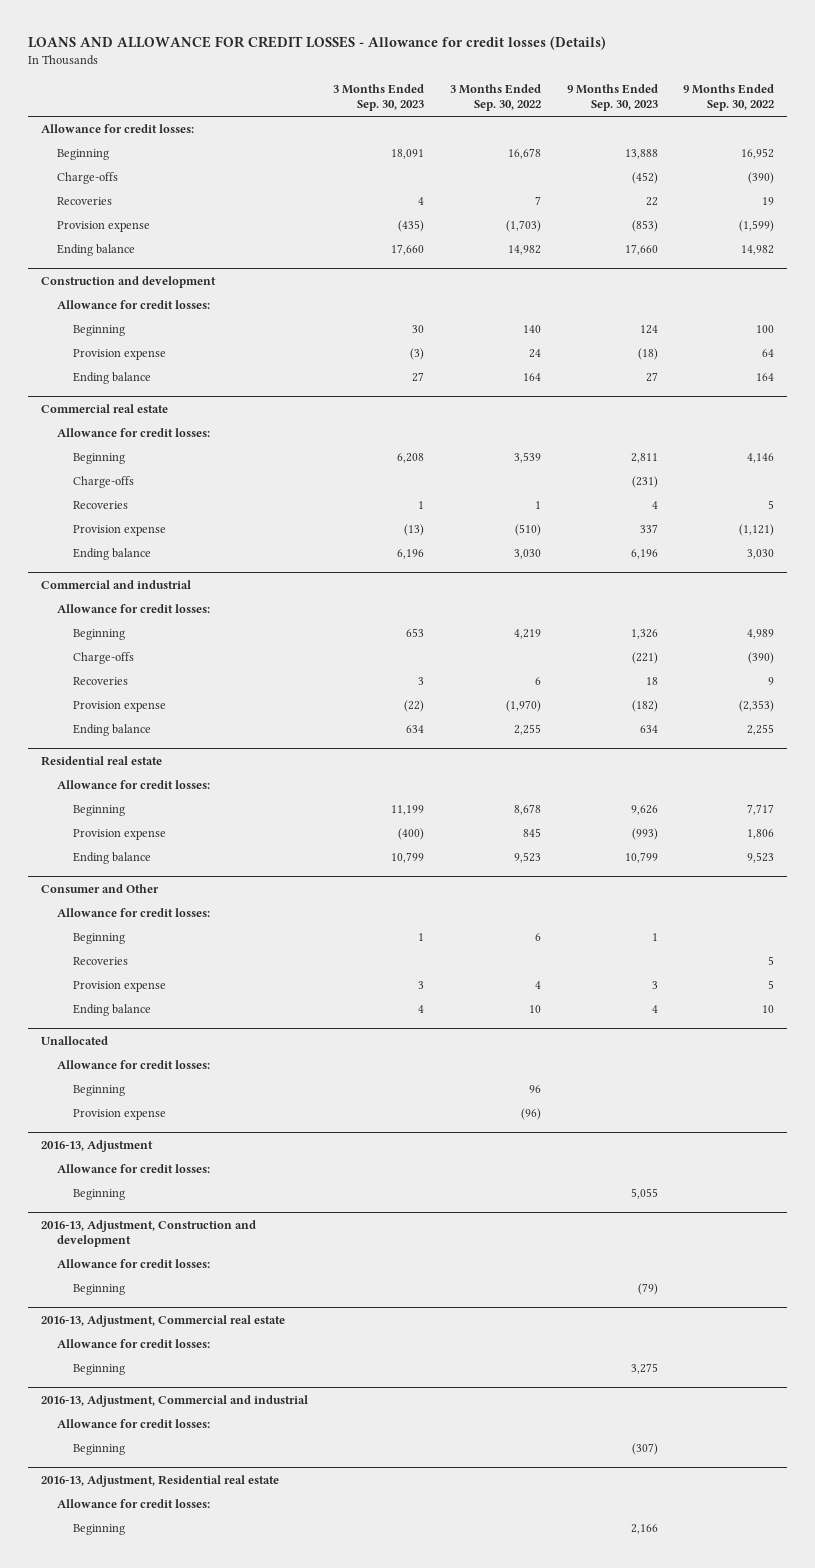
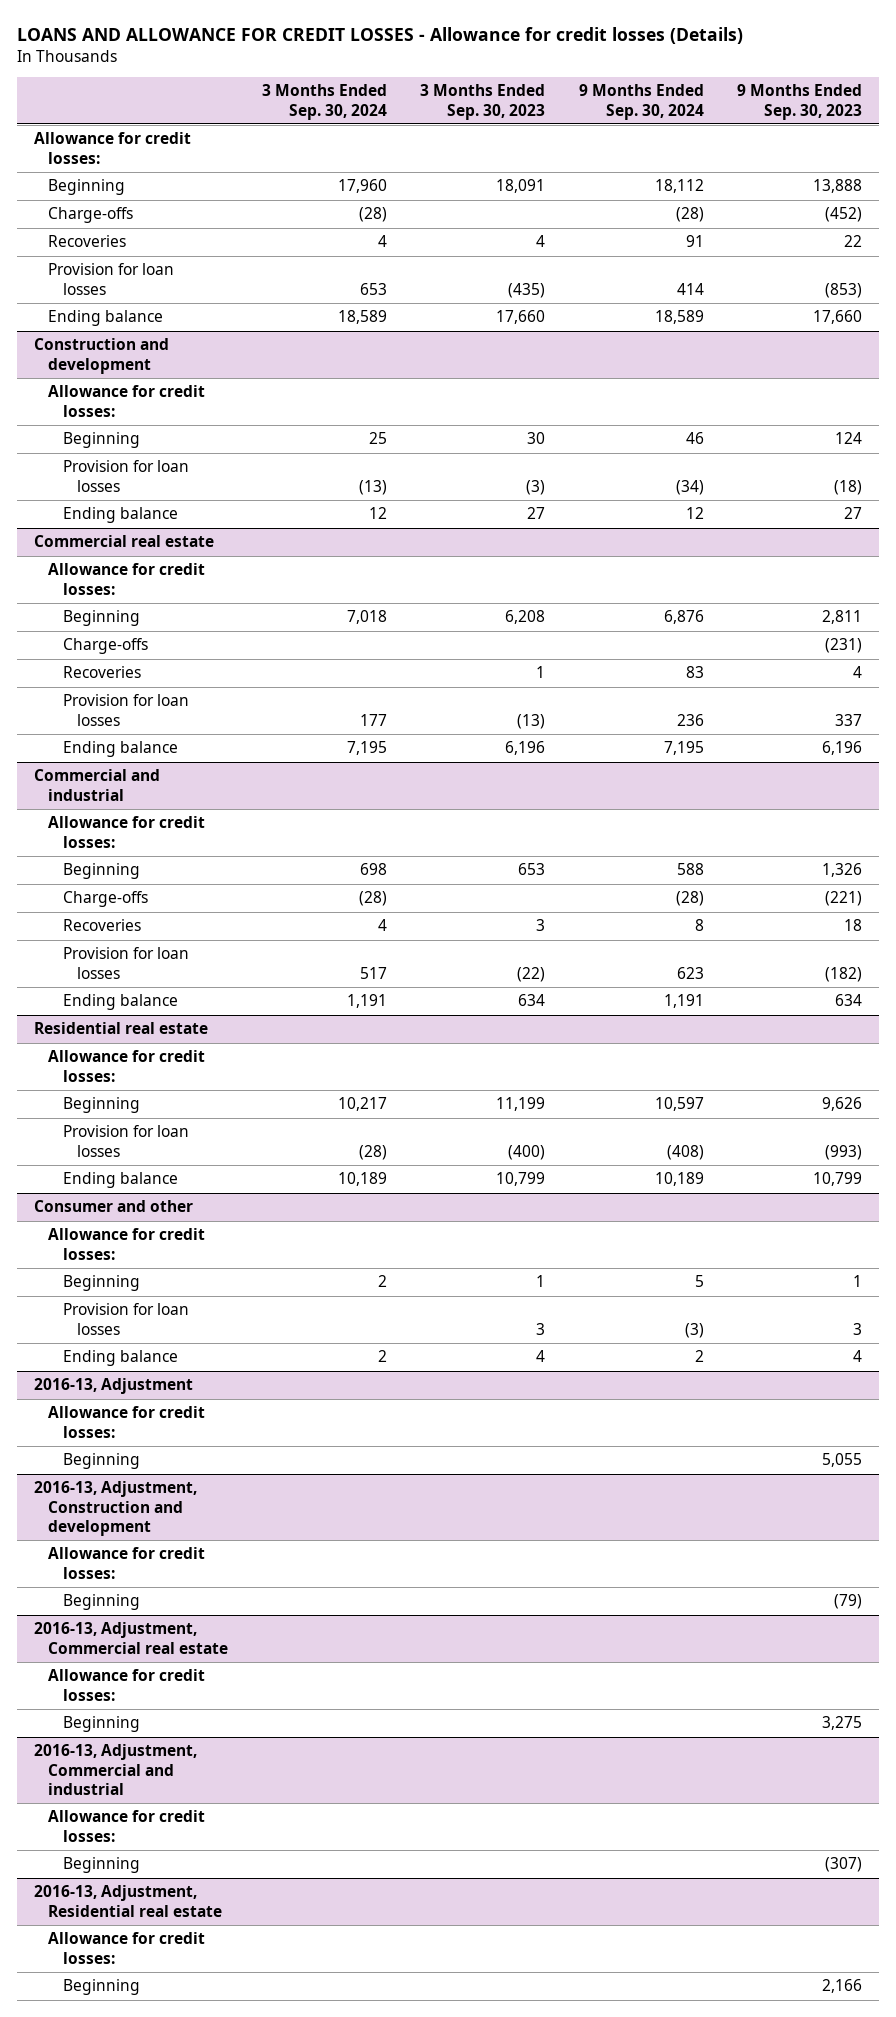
[449,84,541,112] 3 Months Ended Sep. 30, 2022 -> none
[683,84,775,112] 9 Months Ended Sep. 30, 2022 -> none
none -> [261,84,387,120] 3 Months Ended Sep. 30, 2024
none -> [578,84,704,120] 9 Months Ended Sep. 30, 2024
[56,221,150,233] Provision expense -> [48,263,175,295] Provision for loan losses
[72,349,166,361] Provision expense -> [62,460,189,492] Provision for loan losses
[72,525,166,537] Provision expense -> [62,694,189,726] Provision for loan losses
[72,701,166,713] Provision expense -> [62,947,189,979] Provision for loan losses
[72,829,166,841] Provision expense -> [62,1125,189,1157] Provision for loan losses
[40,883,159,893] Consumer and Other -> [33,1200,193,1213] Consumer and other
[72,957,128,966] Recoveries -> none
[72,981,166,993] Provision expense -> [62,1303,189,1335] Provision for loan losses
[40,1035,108,1045] Unallocated -> none
[56,1060,210,1070] Allowance for credit losses: -> none
[72,1085,125,1097] Beginning -> none
[72,1109,166,1121] Provision expense -> none

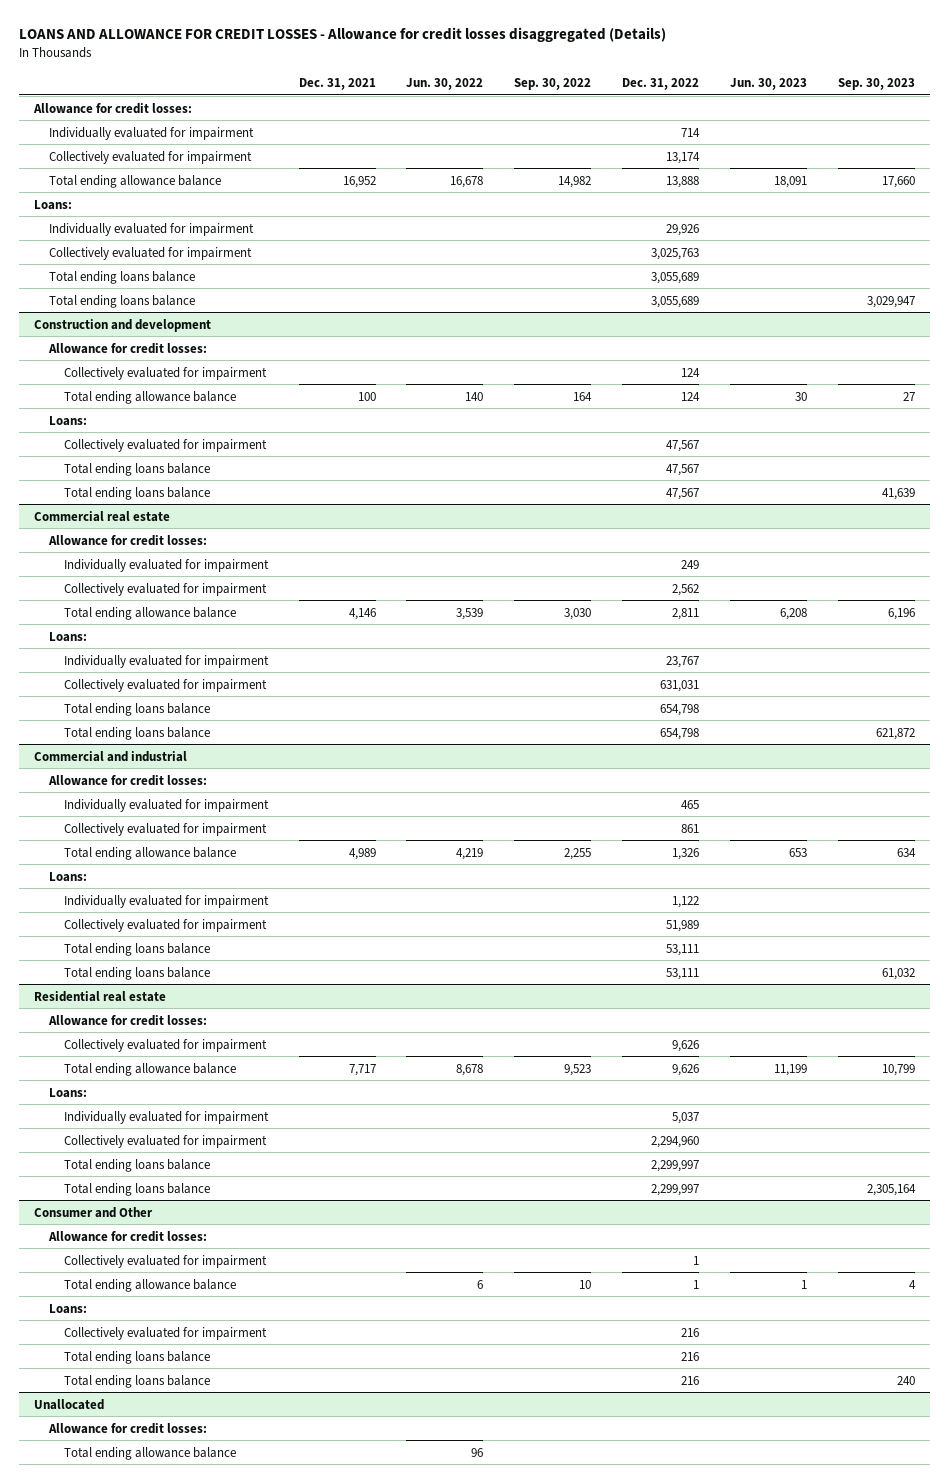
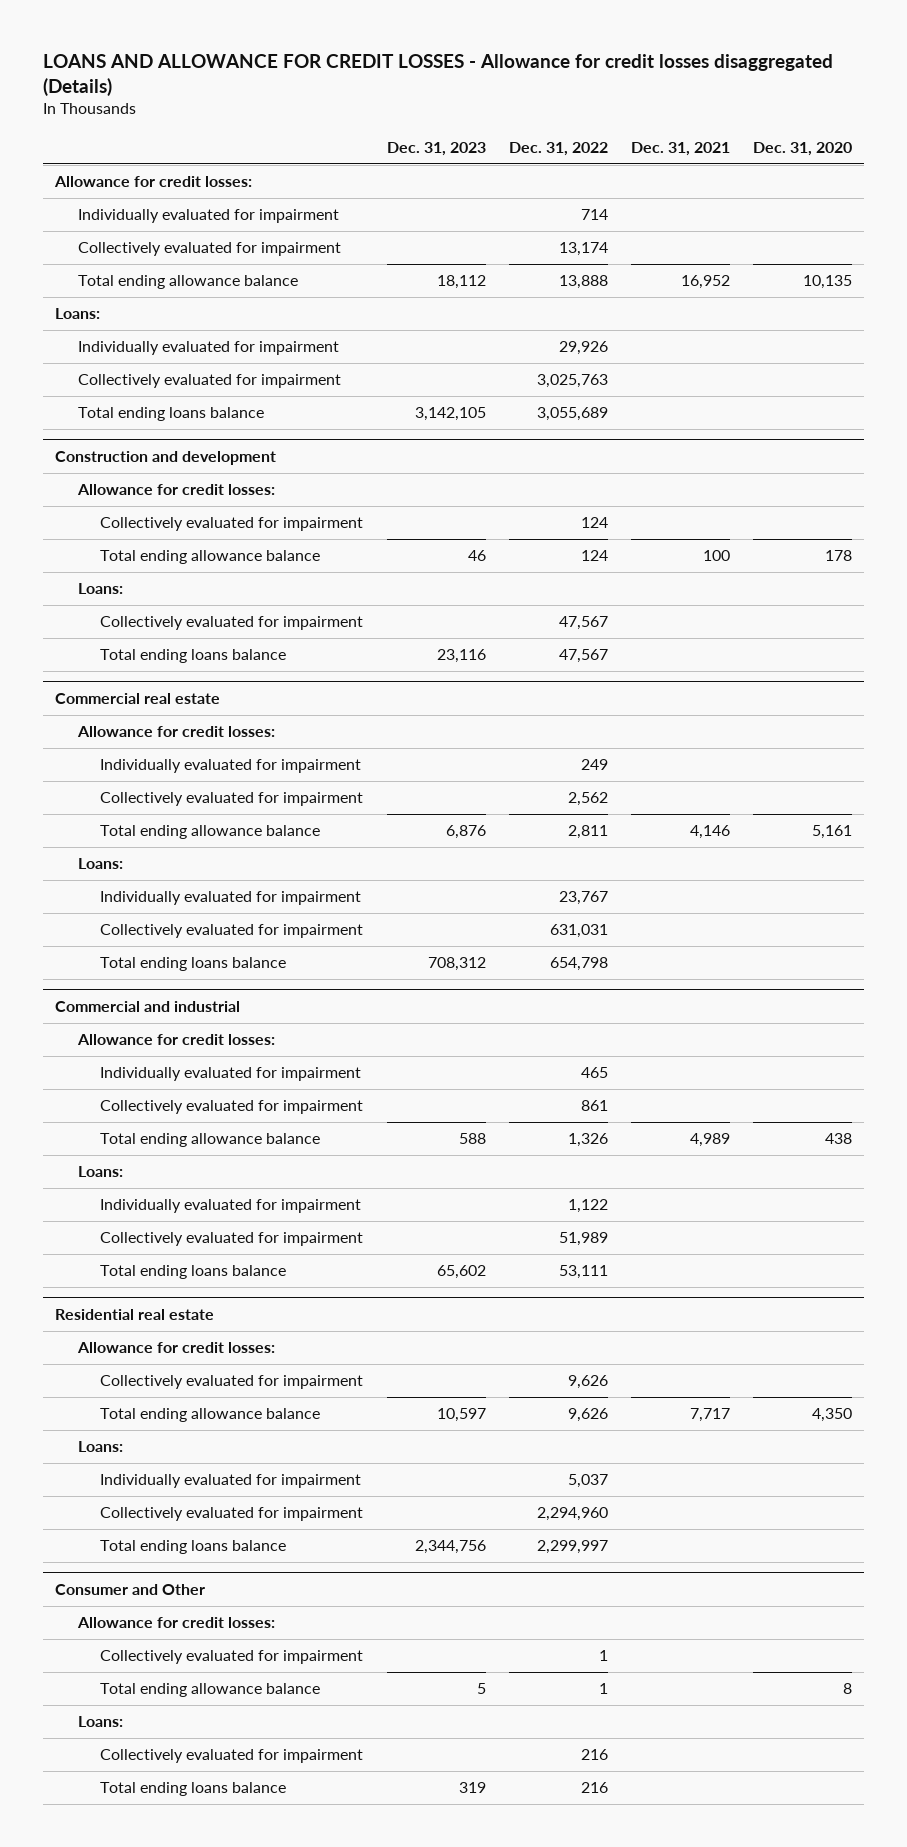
[406,77,484,90] Jun. 30, 2022 -> none
[514,77,592,90] Sep. 30, 2022 -> none
[729,77,807,90] Jun. 30, 2023 -> none
[837,77,915,90] Sep. 30, 2023 -> none
none -> [386,141,486,156] Dec. 31, 2023
none -> [753,141,853,156] Dec. 31, 2020
[49,294,196,308] Total ending loans balance -> none
[63,486,210,500] Total ending loans balance -> none
[63,726,210,740] Total ending loans balance -> none
[63,966,210,980] Total ending loans balance -> none
[63,1182,210,1196] Total ending loans balance -> none
[63,1374,210,1388] Total ending loans balance -> none
[34,1398,105,1410] Unallocated -> none
[48,1422,208,1434] Allowance for credit losses: -> none
[63,1446,236,1460] Total ending allowance balance -> none

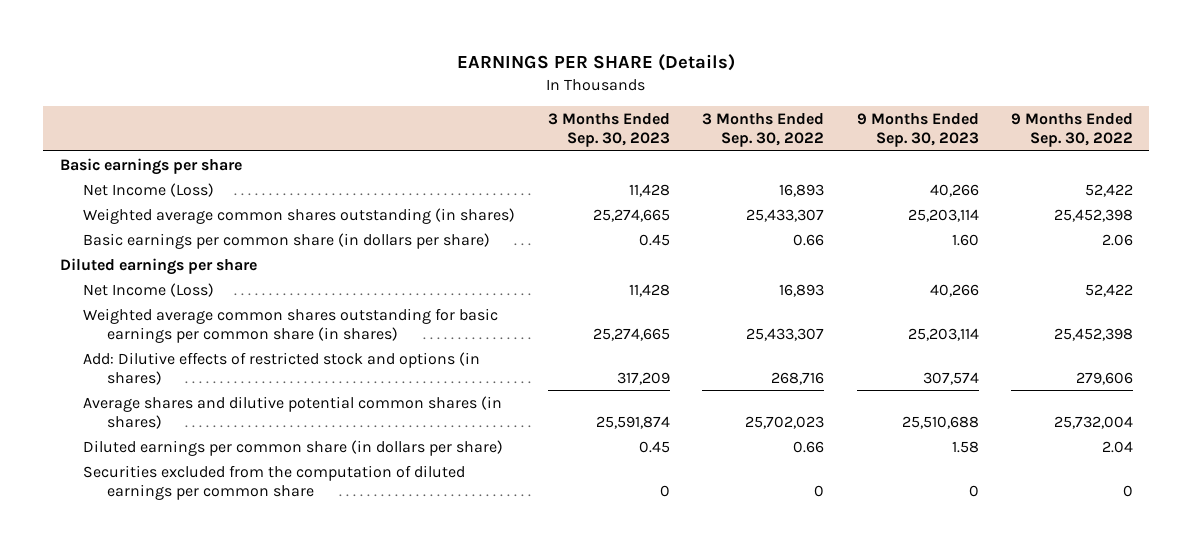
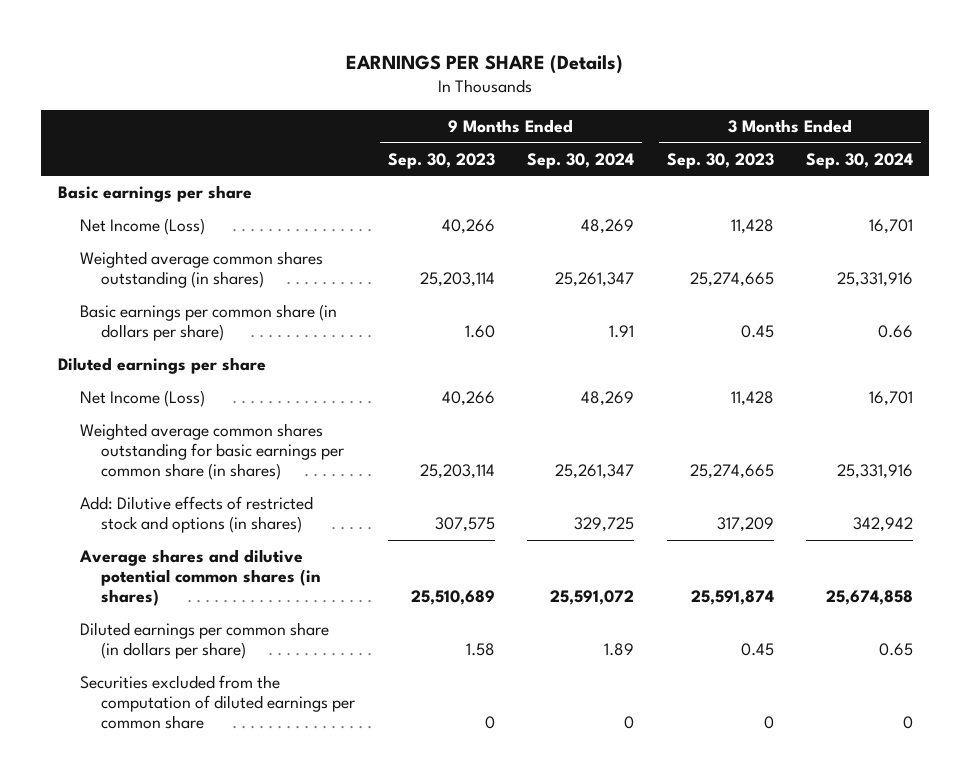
[702,112,825,148] 3 Months Ended Sep. 30, 2022 -> none
[1011,112,1134,148] 9 Months Ended Sep. 30, 2022 -> none
none -> [527,152,635,169] Sep. 30, 2024
none -> [806,152,914,169] Sep. 30, 2024
[922,371,979,385] 307,574 -> [434,517,495,533] 307,575
[901,415,979,429] 25,510,688 -> [410,590,495,606] 25,510,689

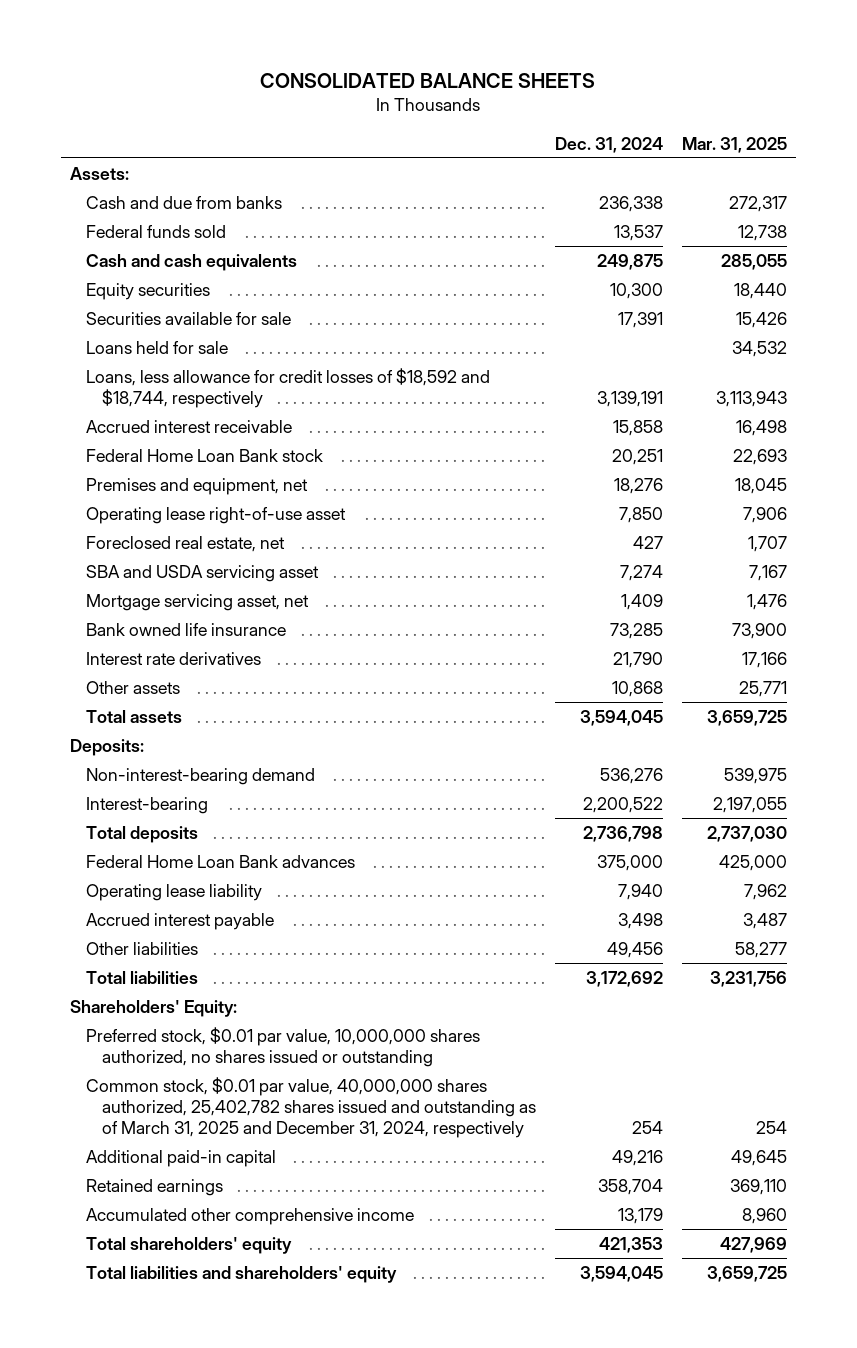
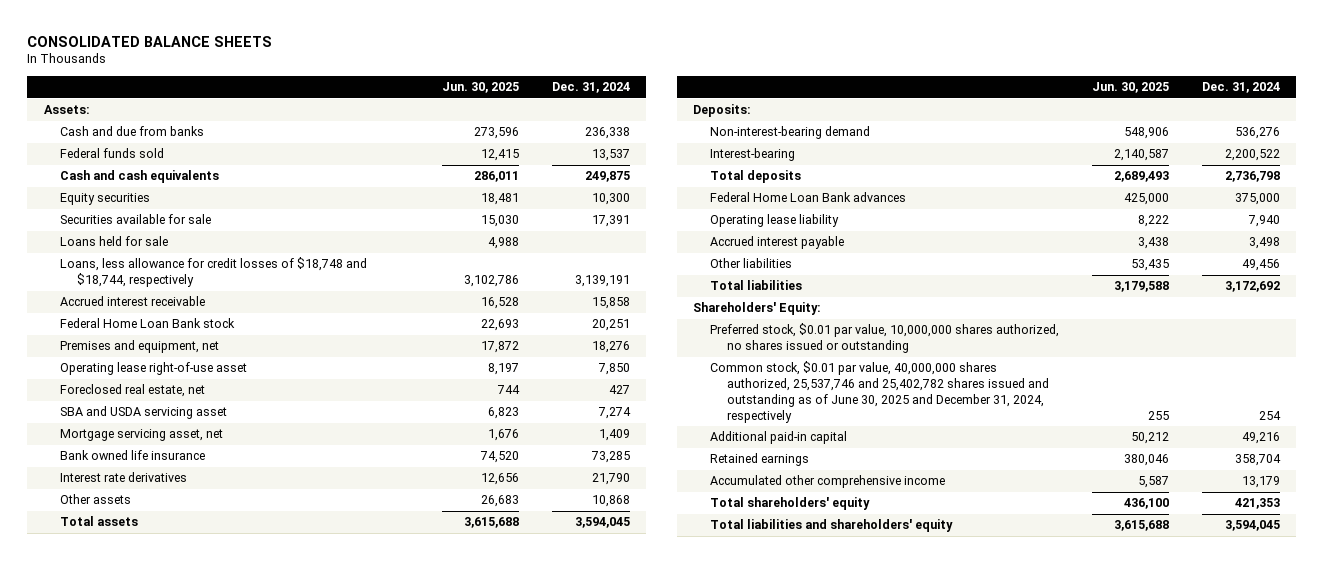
[681,136,787,153] Mar. 31, 2025 -> none
none -> [441,82,519,94] Jun. 30, 2025
[85,367,490,409] Loans, less allowance for credit losses of $18,592 and $18,744, respectively -> [60,257,368,288] Loans, less allowance for credit losses of $18,748 and $18,744, respectively
[85,1076,536,1139] Common stock, $0.01 par value, 40,000,000 shares authorized, 25,402,782 shares issued and outstanding as of March 31, 2025 and December 31, 2024, respectively -> [710,361,1050,423] Common stock, $0.01 par value, 40,000,000 shares authorized, 25,537,746 and 25,402,782 shares issued and outstanding as of June 30, 2025 and December 31, 2024, respectively

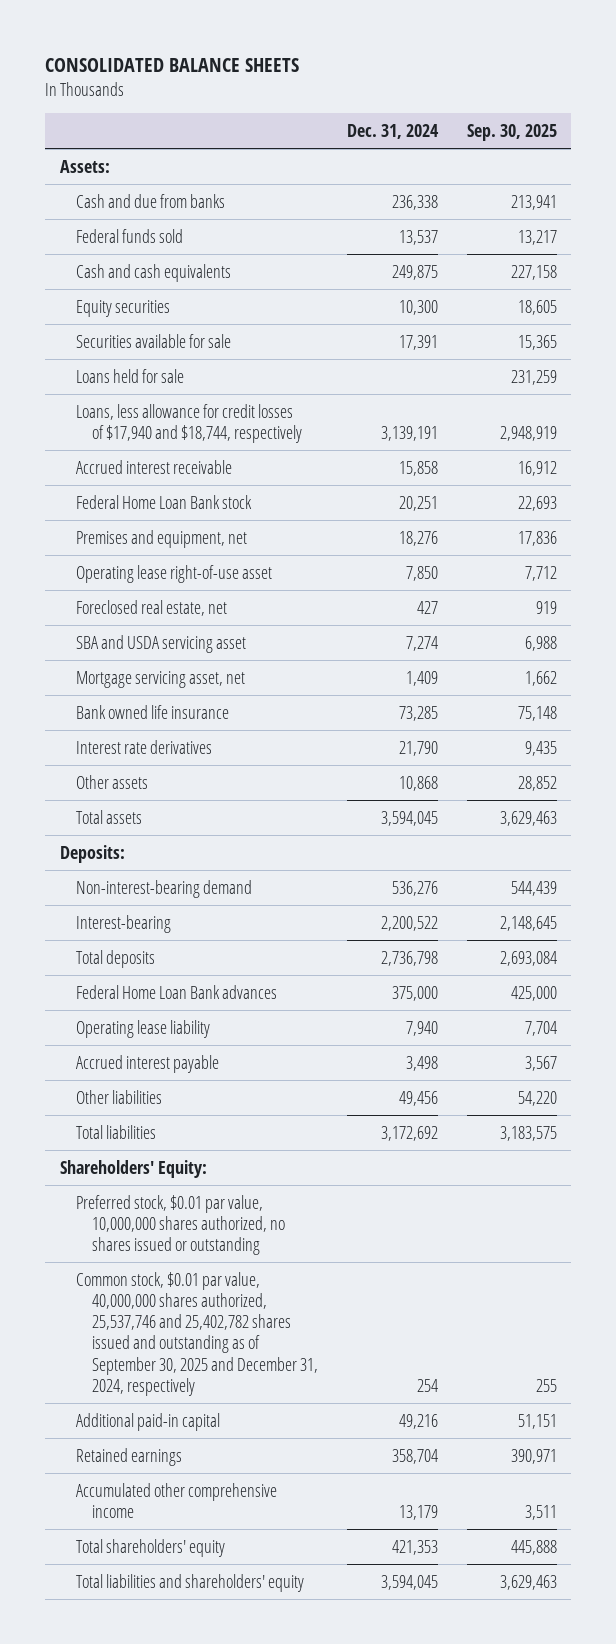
[441,82,519,94] Jun. 30, 2025 -> none
none -> [466,124,557,142] Sep. 30, 2025
[60,257,368,288] Loans, less allowance for credit losses of $18,748 and $18,744, respectively -> [75,403,302,443] Loans, less allowance for credit losses of $17,940 and $18,744, respectively
[710,361,1050,423] Common stock, $0.01 par value, 40,000,000 shares authorized, 25,537,746 and 25,402,782 shares issued and outstanding as of June 30, 2025 and December 31, 2024, respectively -> [75,1271,318,1397] Common stock, $0.01 par value, 40,000,000 shares authorized, 25,537,746 and 25,402,782 shares issued and outstanding as of September 30, 2025 and December 31, 2024, respectively

